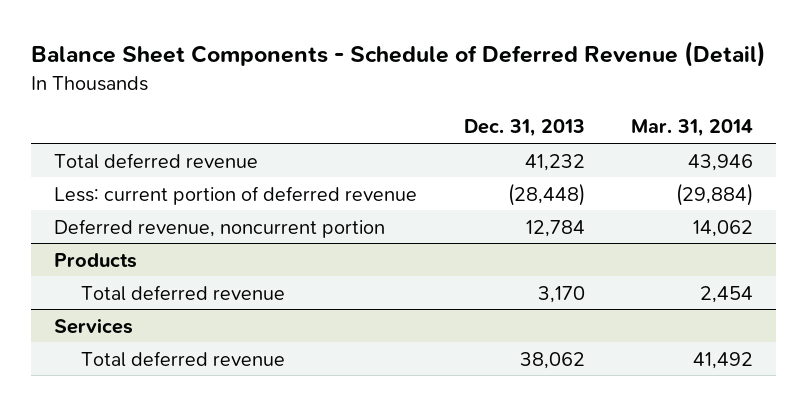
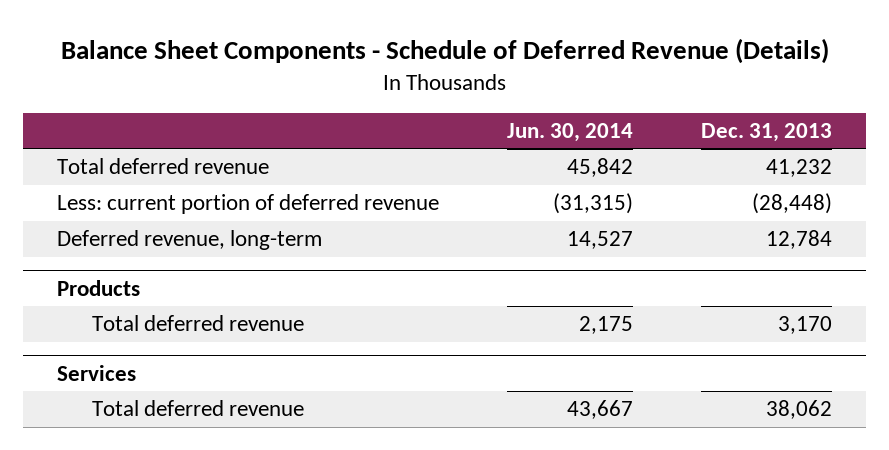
[31,41,767,68] Balance Sheet Components - Schedule of Deferred Revenue (Detail) -> [60,37,829,64] Balance Sheet Components - Schedule of Deferred Revenue (Details)
[630,119,753,138] Mar. 31, 2014 -> none
none -> [507,122,634,142] Jun. 30, 2014
[54,218,386,238] Deferred revenue, noncurrent portion -> [57,230,323,251] Deferred revenue, long-term

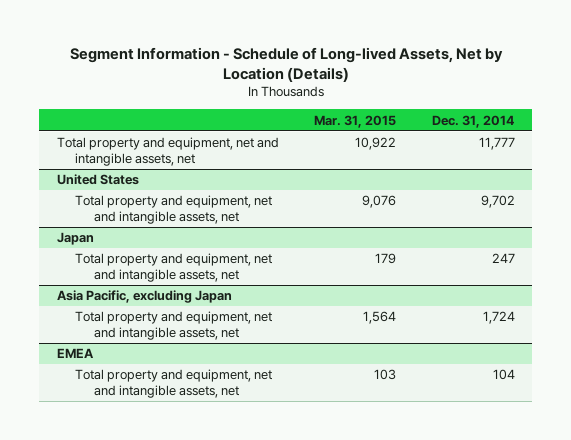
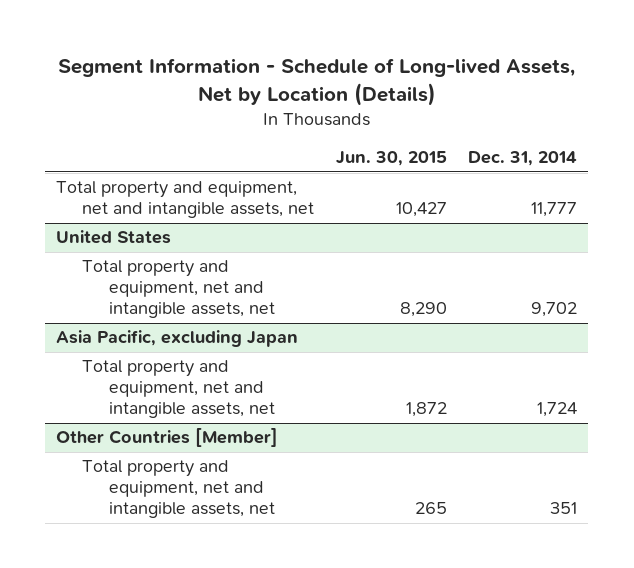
[314,114,397,128] Mar. 31, 2015 -> none
none -> [335,151,447,167] Jun. 30, 2015
[56,232,94,246] Japan -> none
[75,253,273,283] Total property and equipment, net and intangible assets, net -> none
[56,348,94,359] EMEA -> none
none -> [56,428,279,448] Other Countries [Member]
[492,369,515,381] 104 -> [550,502,578,515] 351

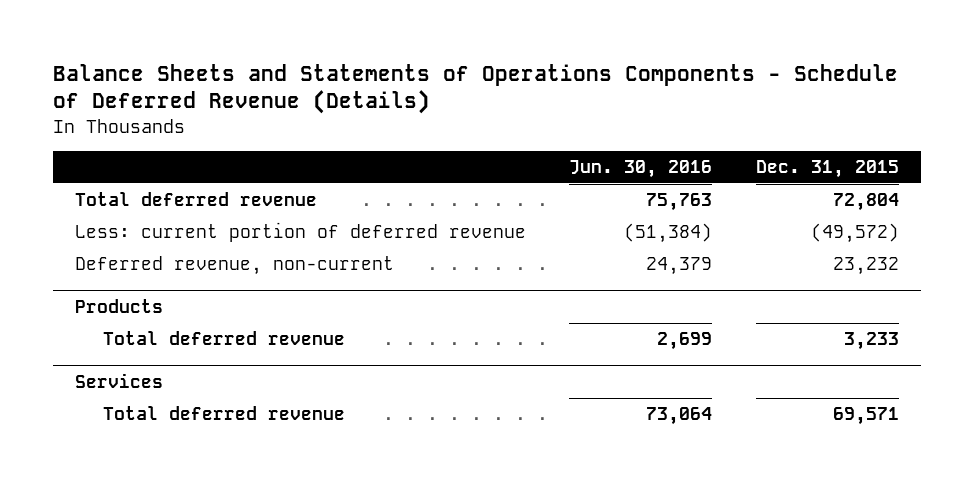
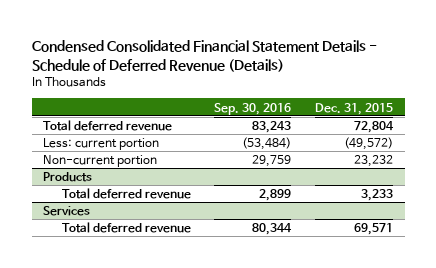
[52,63,898,115] Balance Sheets and Statements of Operations Components - Schedule of Deferred Revenue (Details) -> [31,39,377,72] Condensed Consolidated Financial Statement Details - Schedule of Deferred Revenue (Details)
[569,159,713,178] Jun. 30, 2016 -> none
none -> [214,102,292,115] Sep. 30, 2016
[74,222,526,243] Less: current portion of deferred revenue -> [43,138,160,151] Less: current portion
[74,256,394,276] Deferred revenue, non-current -> [43,155,158,168] Non-current portion

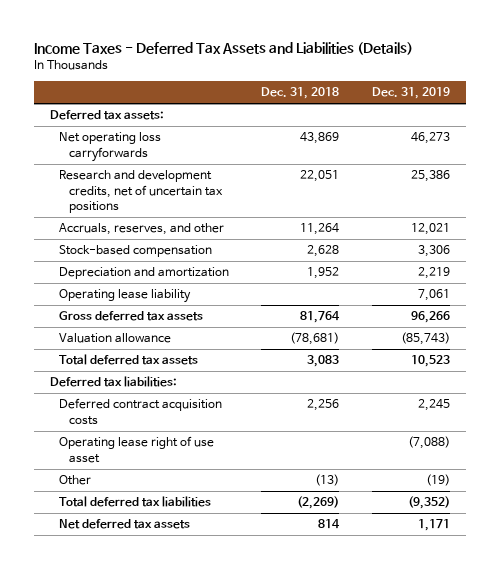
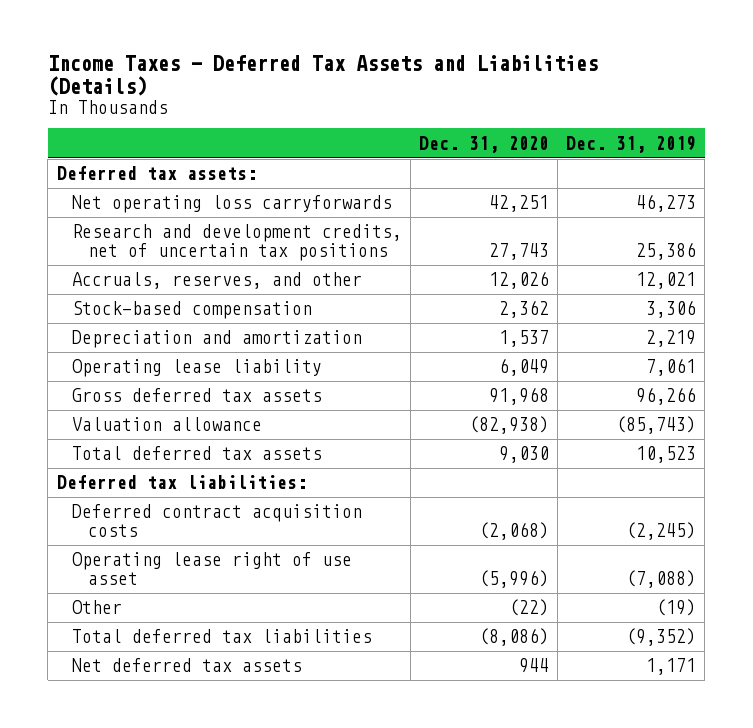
[261,87,340,100] Dec. 31, 2018 -> none
none -> [419,135,550,153] Dec. 31, 2020
[417,399,450,412] 2,245 -> [626,522,697,541] (2,245)

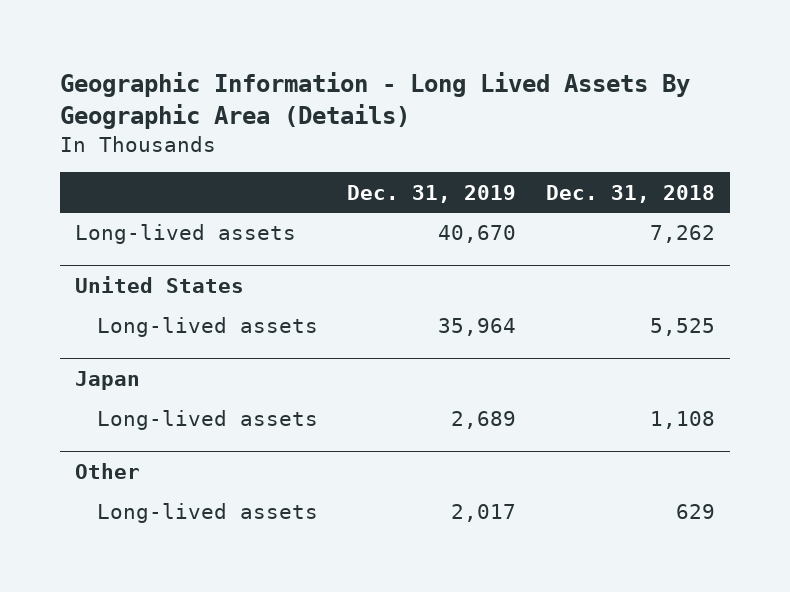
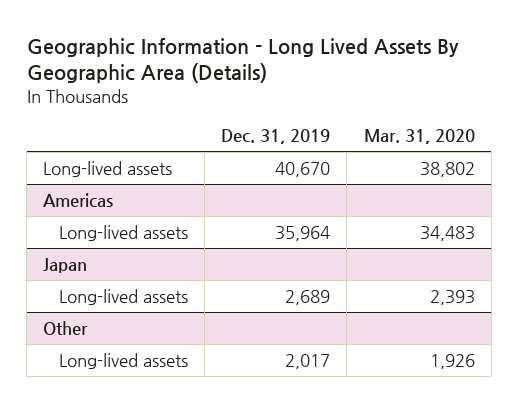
[545,184,715,203] Dec. 31, 2018 -> none
none -> [363,129,475,145] Mar. 31, 2020
[75,276,245,294] United States -> [43,192,114,208] Americas

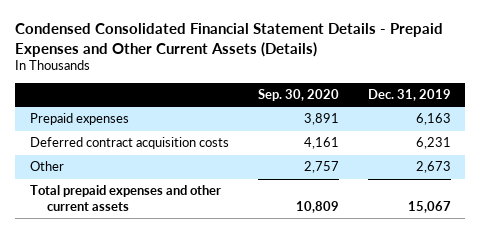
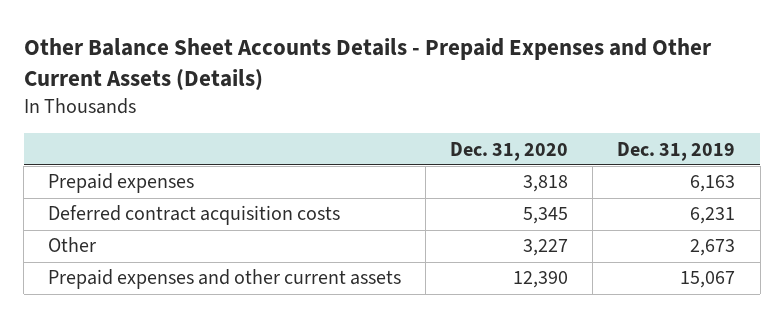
[15,23,444,57] Condensed Consolidated Financial Statement Details - Prepaid Expenses and Other Current Assets (Details) -> [23,37,712,91] Other Balance Sheet Accounts Details - Prepaid Expenses and Other Current Assets (Details)
[257,89,339,102] Sep. 30, 2020 -> none
none -> [450,141,569,161] Dec. 31, 2020
[29,185,221,211] Total prepaid expenses and other current assets -> [48,269,402,290] Prepaid expenses and other current assets

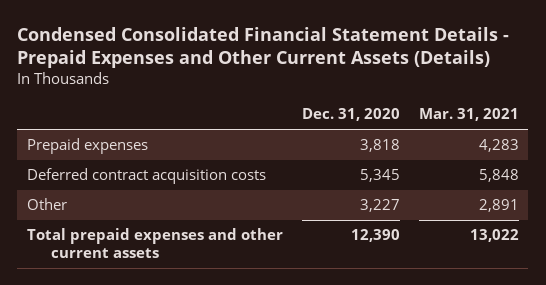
[23,37,712,91] Other Balance Sheet Accounts Details - Prepaid Expenses and Other Current Assets (Details) -> [17,26,510,68] Condensed Consolidated Financial Statement Details - Prepaid Expenses and Other Current Assets (Details)
[617,141,736,161] Dec. 31, 2019 -> none
none -> [418,108,519,122] Mar. 31, 2021
[48,269,402,290] Prepaid expenses and other current assets -> [26,228,283,259] Total prepaid expenses and other current assets

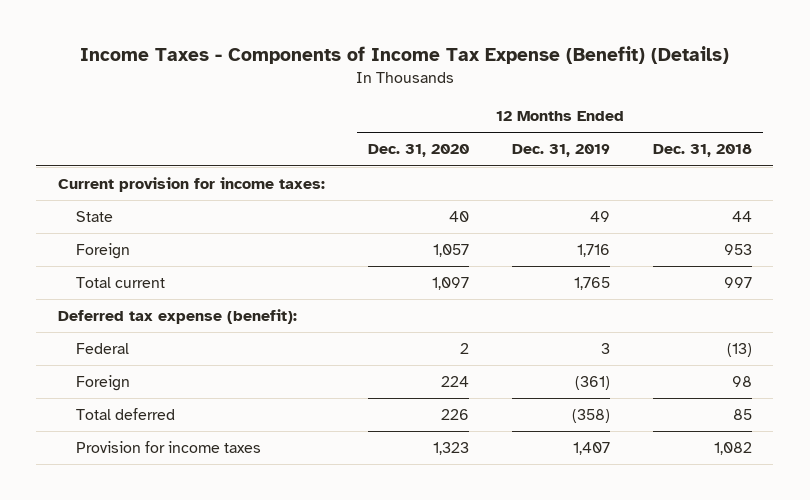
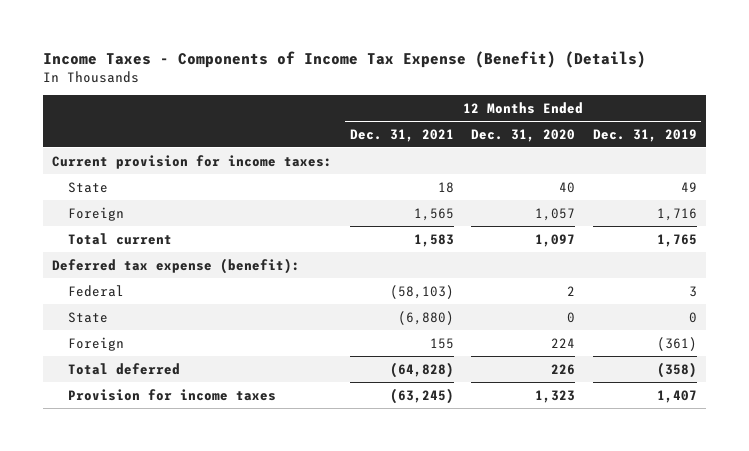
[652,144,752,158] Dec. 31, 2018 -> none
none -> [349,128,454,142] Dec. 31, 2021
none -> [68,311,109,323] State

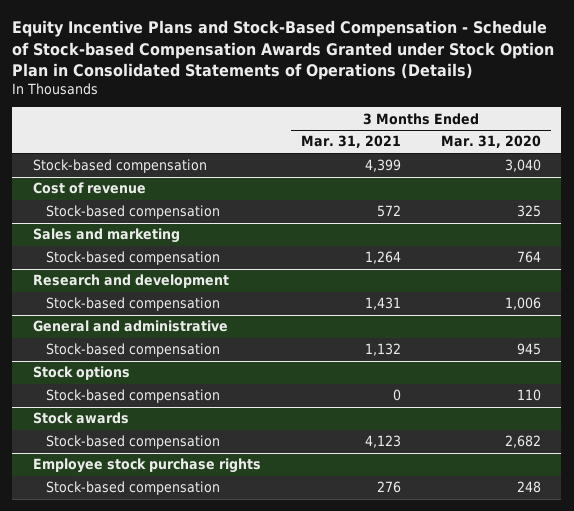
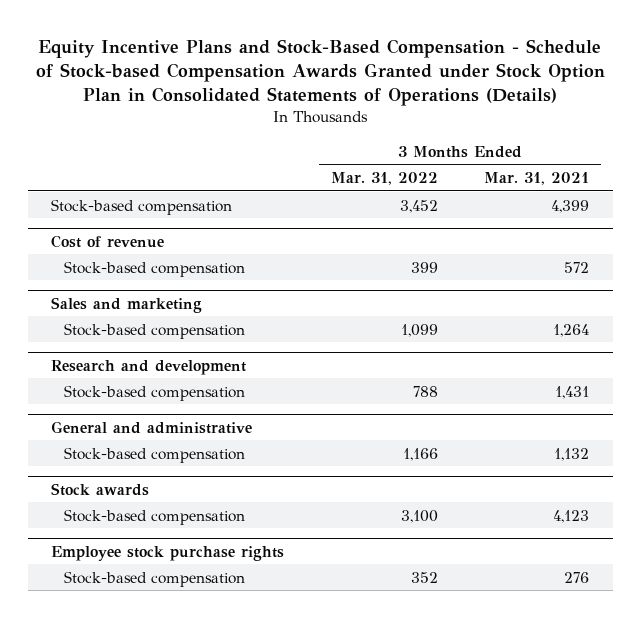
[441,135,542,149] Mar. 31, 2020 -> none
none -> [330,171,438,185] Mar. 31, 2022
[32,366,130,381] Stock options -> none
[45,389,220,404] Stock-based compensation -> none

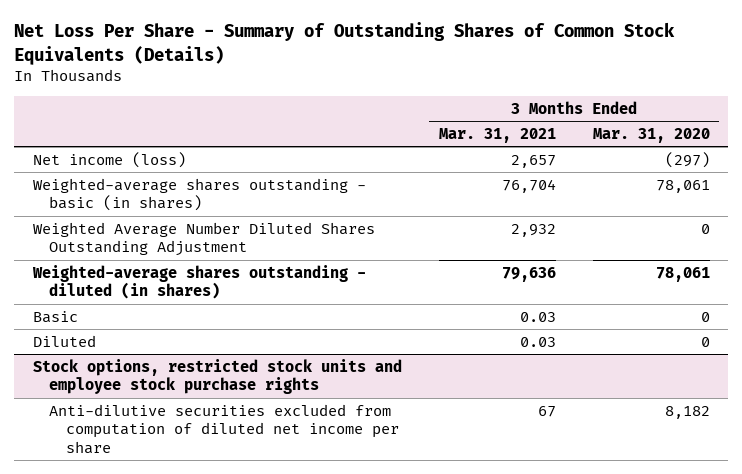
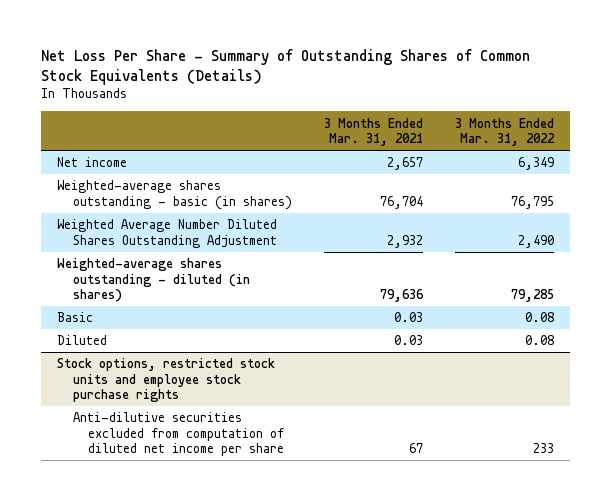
[592,127,710,143] Mar. 31, 2020 -> none
none -> [455,117,556,147] 3 Months Ended Mar. 31, 2022
[32,151,186,168] Net income (loss) -> [56,157,127,168] Net income

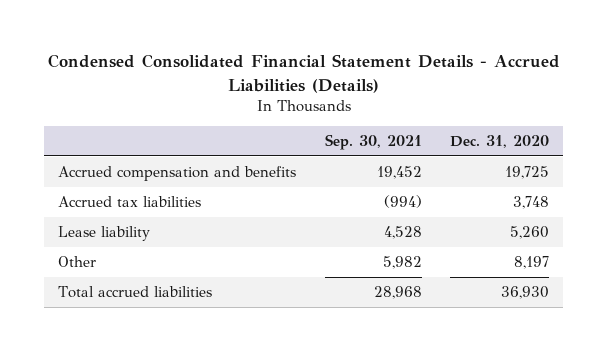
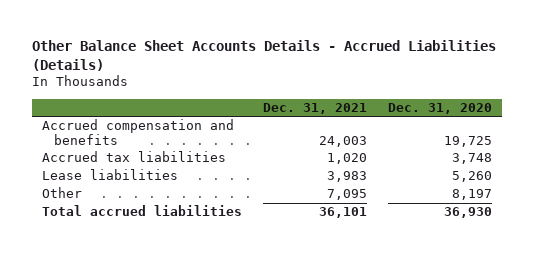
[47,54,560,93] Condensed Consolidated Financial Statement Details - Accrued Liabilities (Details) -> [31,39,496,71] Other Balance Sheet Accounts Details - Accrued Liabilities (Details)
[324,133,422,150] Sep. 30, 2021 -> none
none -> [262,102,367,114] Dec. 31, 2021
[58,226,151,242] Lease liability -> [42,169,179,181] Lease liabilities

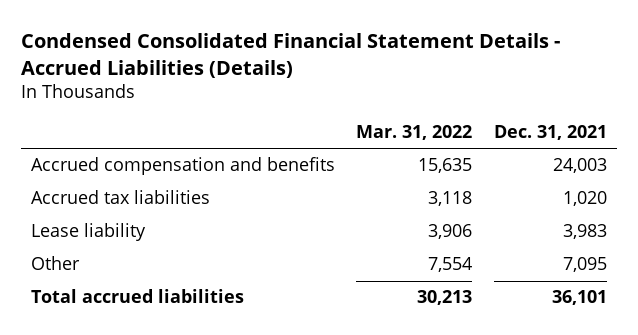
[31,39,496,71] Other Balance Sheet Accounts Details - Accrued Liabilities (Details) -> [20,32,560,78] Condensed Consolidated Financial Statement Details - Accrued Liabilities (Details)
[387,102,492,114] Dec. 31, 2020 -> none
none -> [356,124,473,140] Mar. 31, 2022
[42,169,179,181] Lease liabilities -> [31,223,147,242] Lease liability

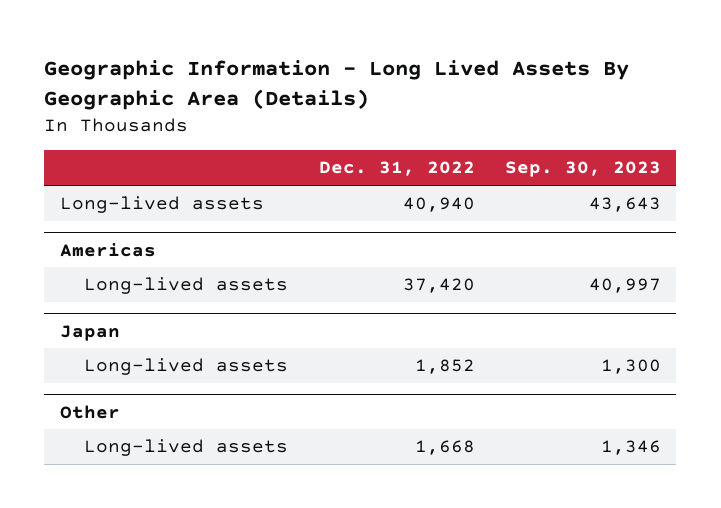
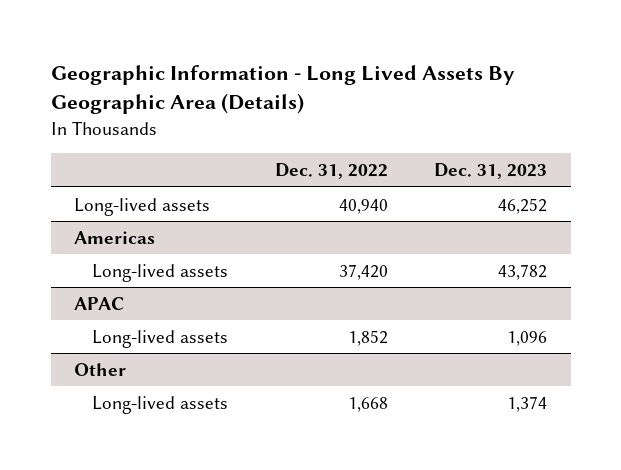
[505,161,662,178] Sep. 30, 2023 -> none
none -> [434,163,548,180] Dec. 31, 2023
[59,324,120,341] Japan -> [74,296,125,310] APAC

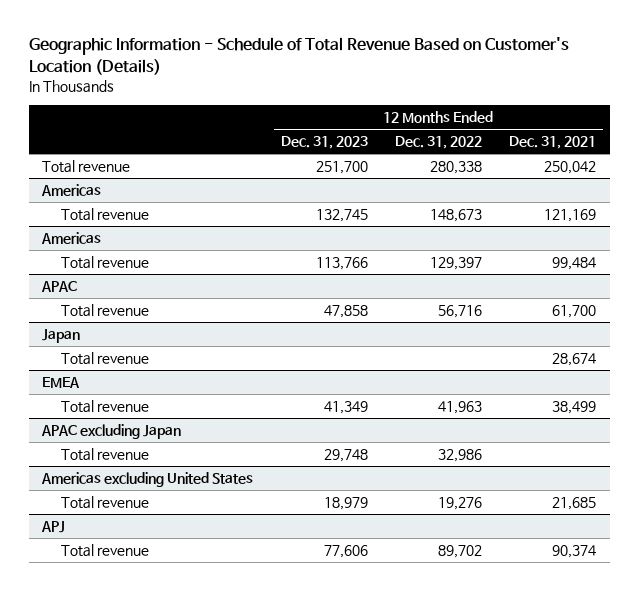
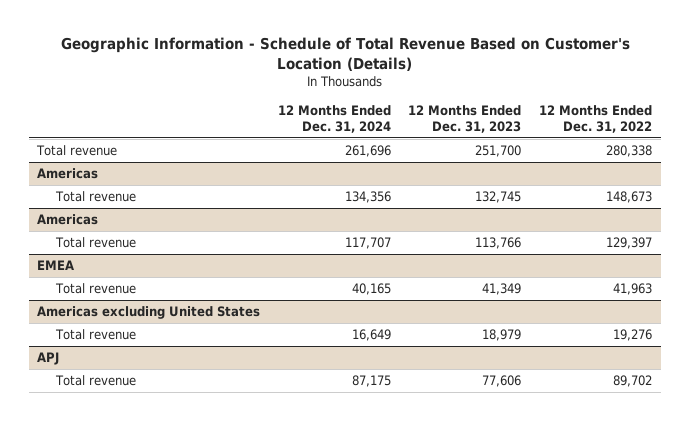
[509,136,597,150] Dec. 31, 2021 -> none
none -> [277,104,391,134] 12 Months Ended Dec. 31, 2024
[41,281,78,293] APAC -> none
[60,304,149,318] Total revenue -> none
[42,329,81,344] Japan -> none
[60,352,149,366] Total revenue -> none
[41,424,182,440] APAC excluding Japan -> none
[60,448,149,462] Total revenue -> none

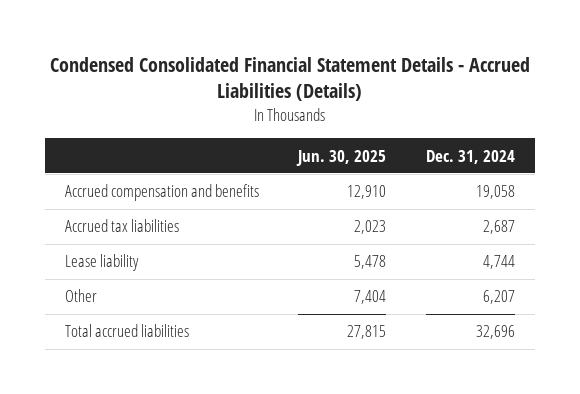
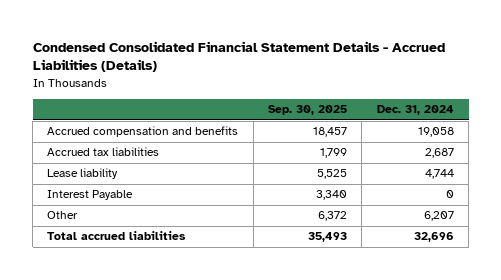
[296,149,387,166] Jun. 30, 2025 -> none
none -> [268,105,348,116] Sep. 30, 2025
none -> [47,190,134,201] Interest Payable

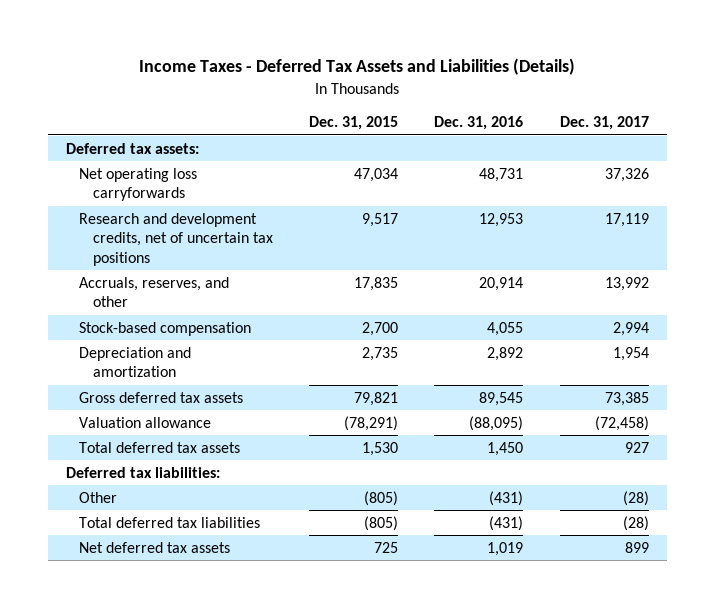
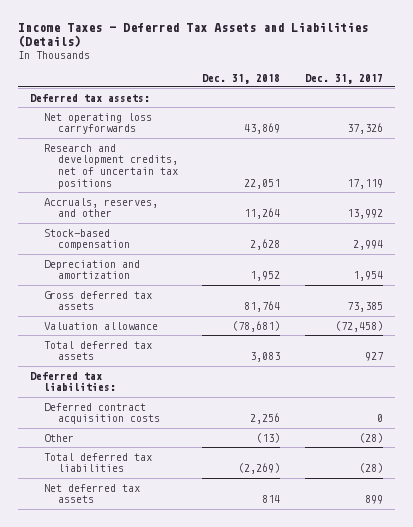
[308,116,398,131] Dec. 31, 2015 -> none
[434,116,524,131] Dec. 31, 2016 -> none
none -> [202,73,281,84] Dec. 31, 2018
none -> [44,402,161,425] Deferred contract acquisition costs

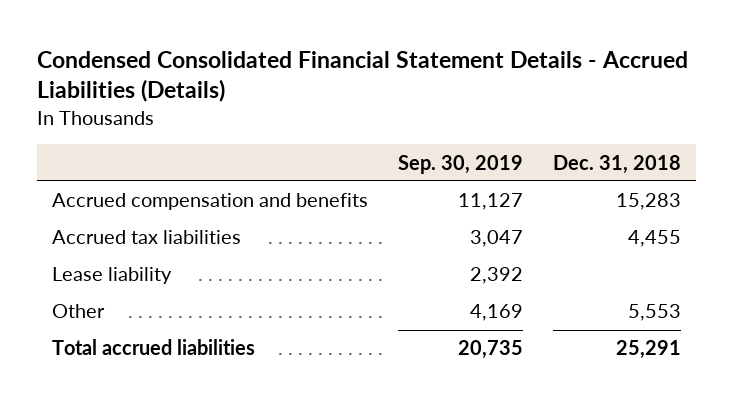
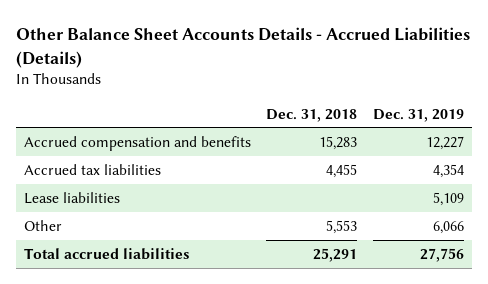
[37,50,689,103] Condensed Consolidated Financial Statement Details - Accrued Liabilities (Details) -> [15,26,470,68] Other Balance Sheet Accounts Details - Accrued Liabilities (Details)
[397,154,523,174] Sep. 30, 2019 -> none
none -> [373,108,465,122] Dec. 31, 2019
[51,267,172,285] Lease liability -> [23,191,120,204] Lease liabilities

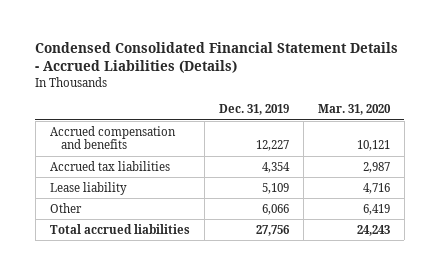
[15,26,470,68] Other Balance Sheet Accounts Details - Accrued Liabilities (Details) -> [35,42,399,74] Condensed Consolidated Financial Statement Details - Accrued Liabilities (Details)
[266,108,358,122] Dec. 31, 2018 -> none
none -> [317,104,391,116] Mar. 31, 2020
[23,191,120,204] Lease liabilities -> [49,181,127,195] Lease liability

